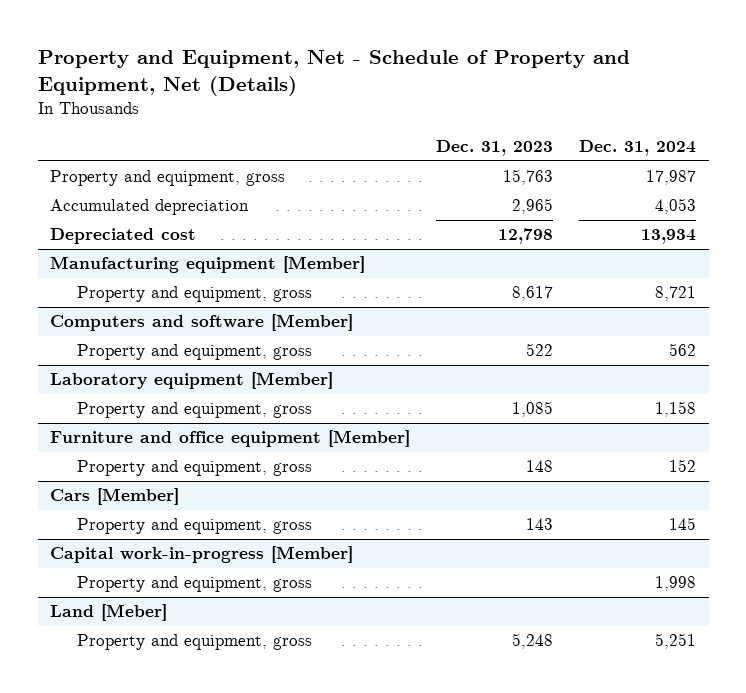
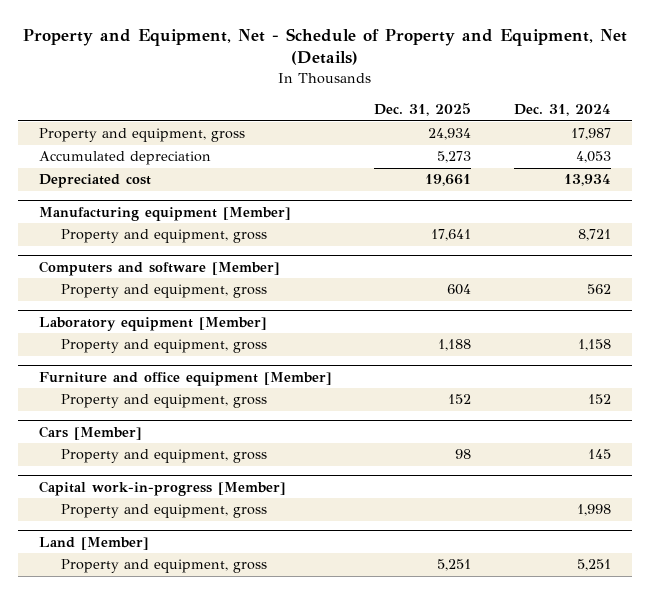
[436,140,554,157] Dec. 31, 2023 -> none
none -> [374,103,472,117] Dec. 31, 2025
[50,604,168,622] Land [Meber] -> [38,536,149,550] Land [Member]

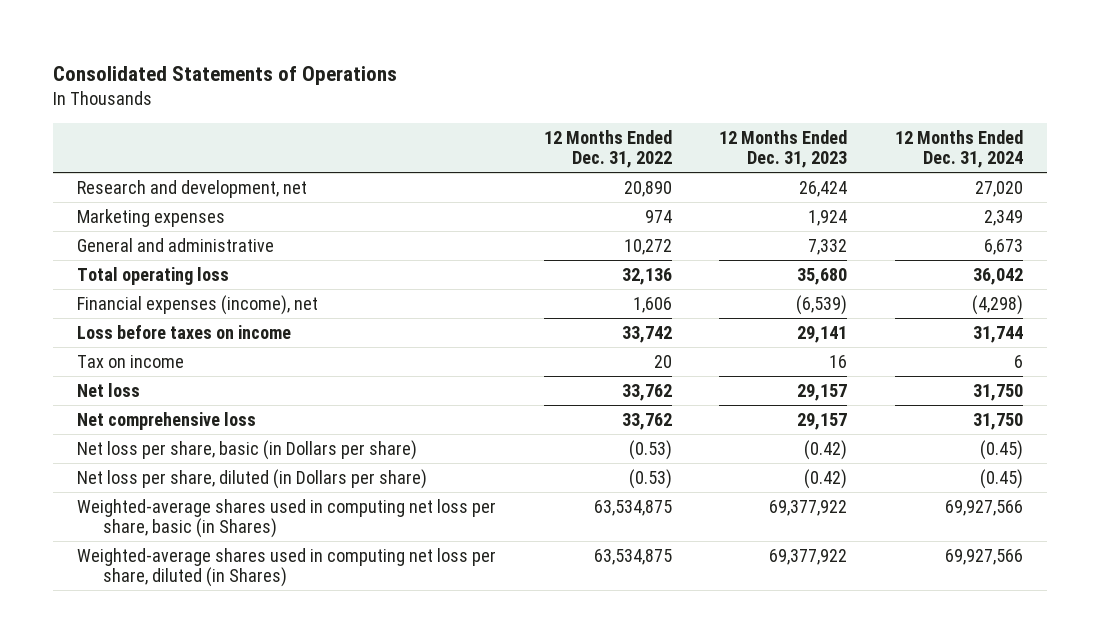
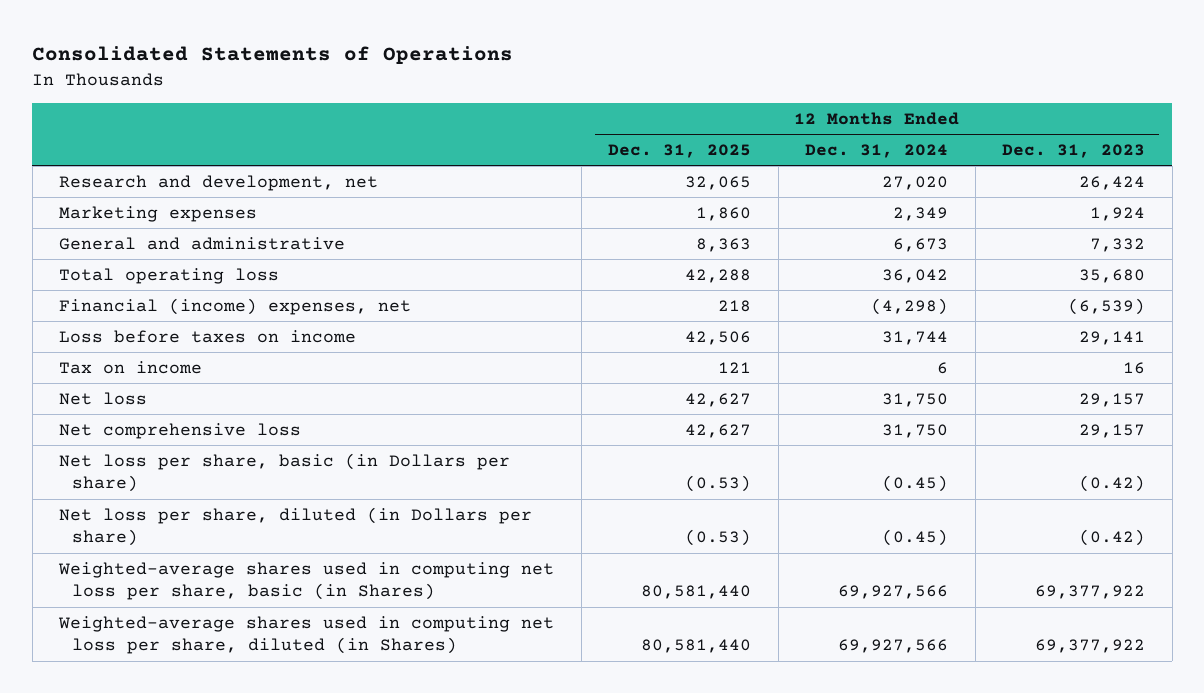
[543,129,672,169] 12 Months Ended Dec. 31, 2022 -> none
none -> [608,144,752,159] Dec. 31, 2025
[77,294,319,315] Financial expenses (income), net -> [59,297,412,315] Financial (income) expenses, net

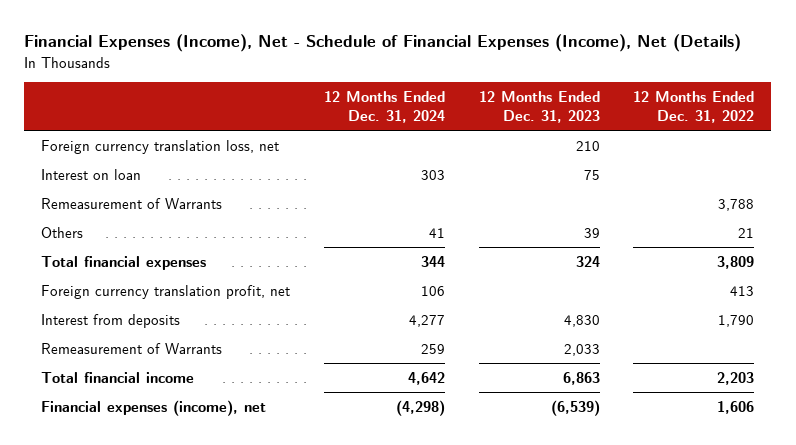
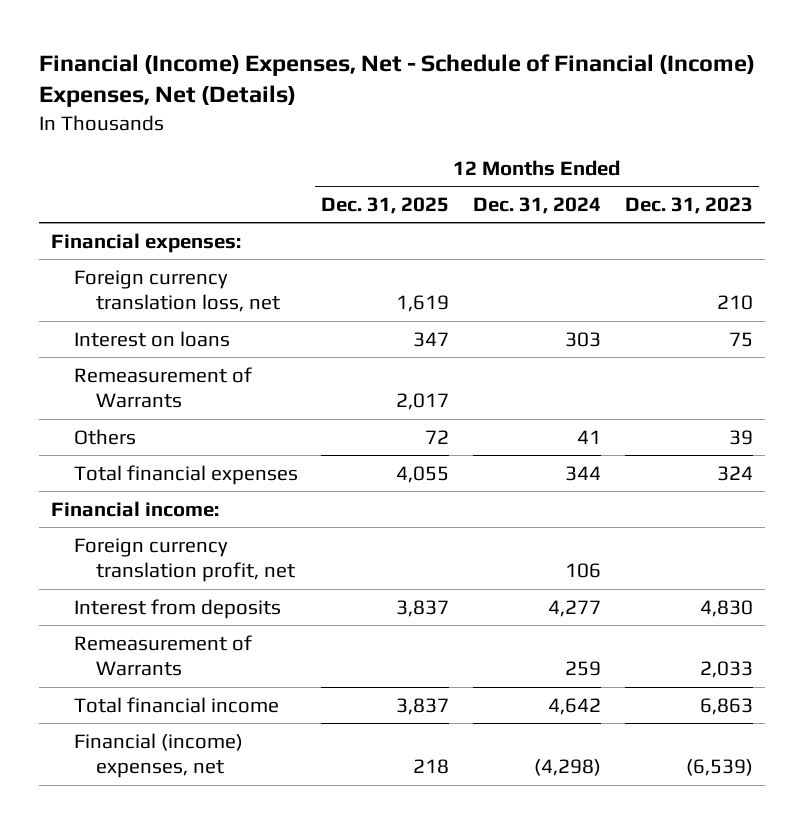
[24,34,742,53] Financial Expenses (Income), Net - Schedule of Financial Expenses (Income), Net (Details) -> [38,53,755,108] Financial (Income) Expenses, Net - Schedule of Financial (Income) Expenses, Net (Details)
[633,91,755,123] 12 Months Ended Dec. 31, 2022 -> none
none -> [321,197,450,215] Dec. 31, 2025
none -> [50,232,241,253] Financial expenses:
[41,168,142,180] Interest on loan -> [73,330,230,347] Interest on loans
none -> [50,500,219,517] Financial income:
[41,399,267,416] Financial expenses (income), net -> [73,732,243,779] Financial (income) expenses, net

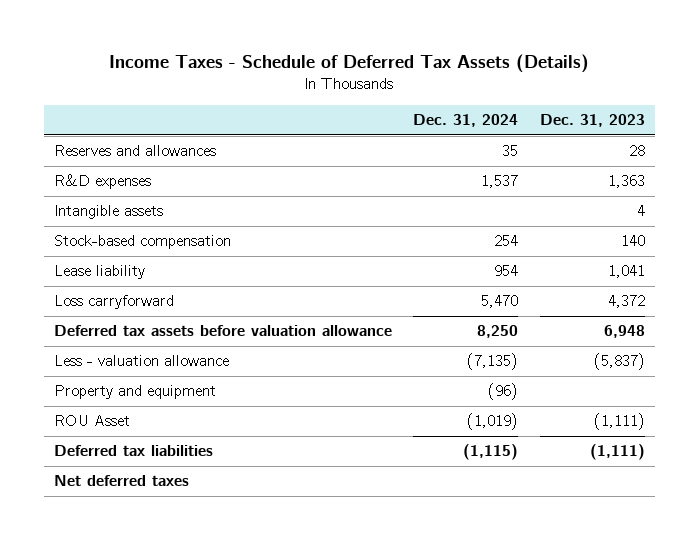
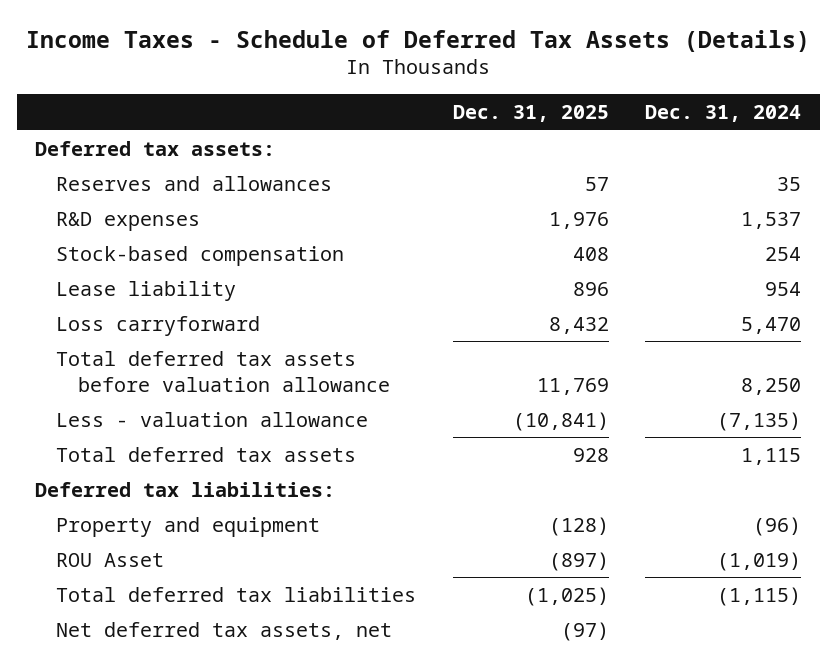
[539,114,645,128] Dec. 31, 2023 -> none
none -> [452,105,609,123] Dec. 31, 2025
none -> [35,140,276,156] Deferred tax assets:
[54,205,164,220] Intangible assets -> none
[54,325,393,337] Deferred tax assets before valuation allowance -> [56,350,390,392] Total deferred tax assets before valuation allowance
none -> [56,446,357,462] Total deferred tax assets
none -> [35,481,336,497] Deferred tax liabilities:
[54,445,214,457] Deferred tax liabilities -> [56,586,417,602] Total deferred tax liabilities
[54,475,190,487] Net deferred taxes -> [56,621,393,640] Net deferred tax assets, net

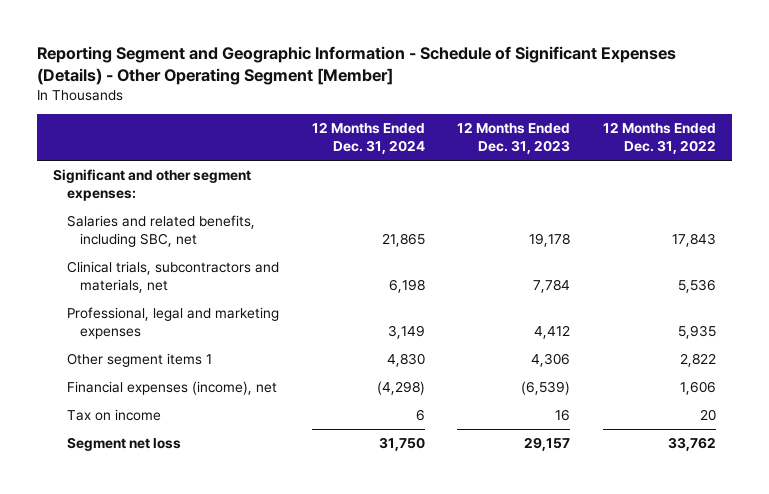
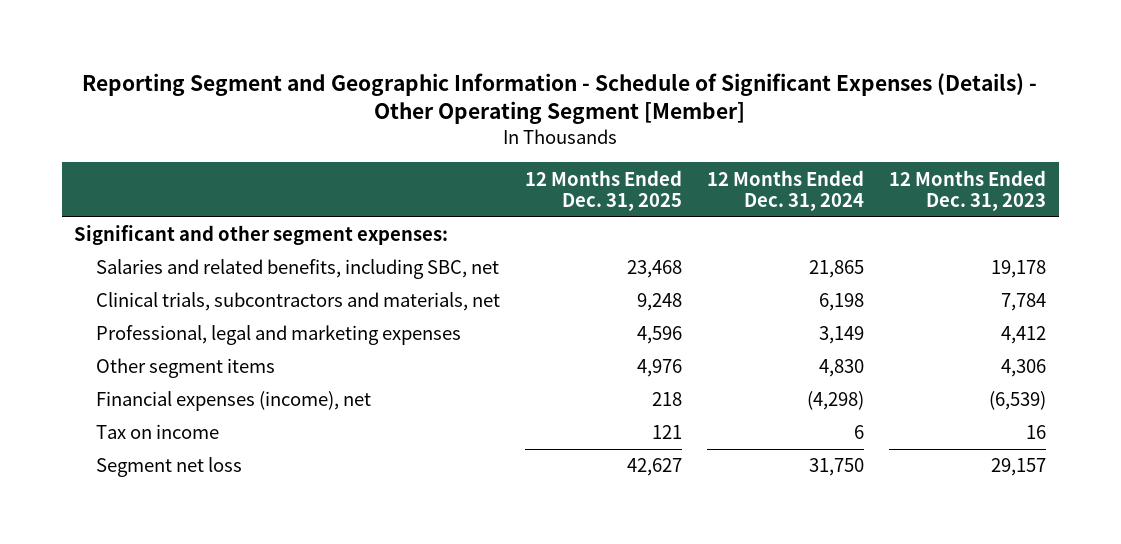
[603,122,717,155] 12 Months Ended Dec. 31, 2022 -> none
none -> [524,169,682,212] 12 Months Ended Dec. 31, 2025
[66,353,212,368] Other segment items 1 -> [95,358,275,379] Other segment items

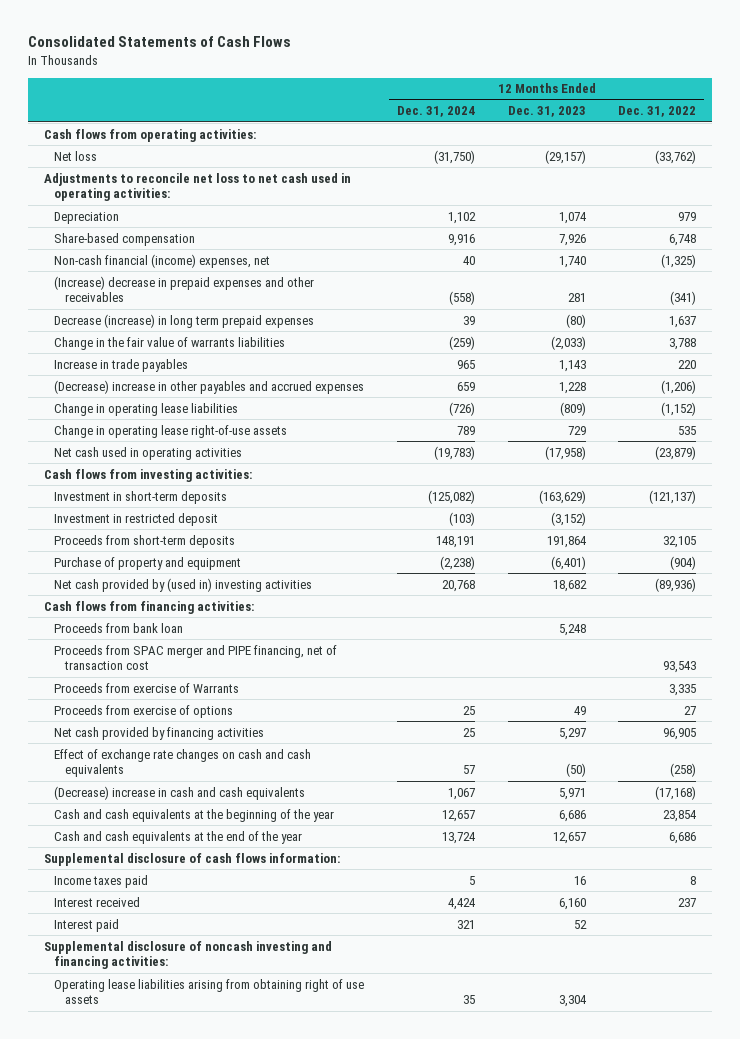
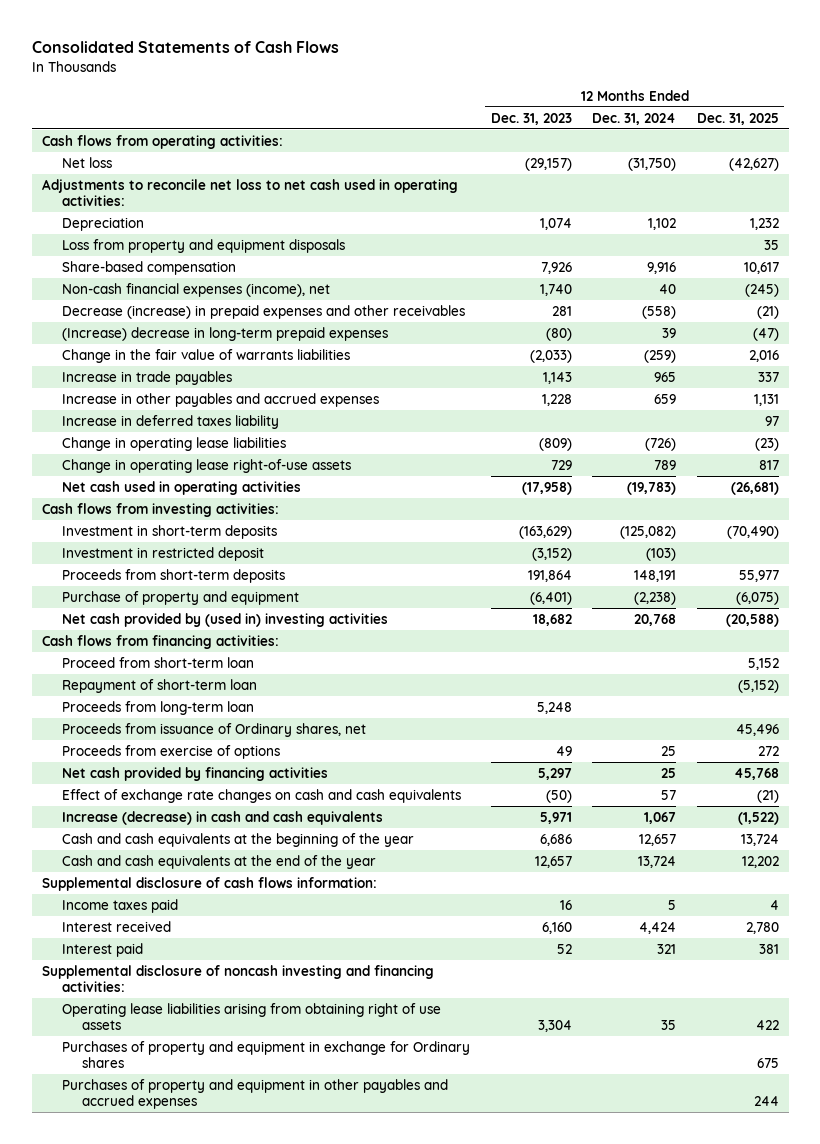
[618,106,697,118] Dec. 31, 2022 -> none
none -> [696,112,779,125] Dec. 31, 2025
none -> [62,238,346,253] Loss from property and equipment disposals
[54,253,271,268] Non-cash financial (income) expenses, net -> [62,282,331,297] Non-cash financial expenses (income), net
[54,275,315,303] (Increase) decrease in prepaid expenses and other receivables -> [62,304,466,319] Decrease (increase) in prepaid expenses and other receivables
[54,313,315,328] Decrease (increase) in long term prepaid expenses -> [62,326,389,341] (Increase) decrease in long-term prepaid expenses
[54,379,365,394] (Decrease) increase in other payables and accrued expenses -> [62,392,380,407] Increase in other payables and accrued expenses
none -> [62,414,280,429] Increase in deferred taxes liability
[54,644,338,671] Proceeds from SPAC merger and PIPE financing, net of transaction cost -> none
[54,682,240,693] Proceeds from exercise of Warrants -> none
none -> [62,656,255,668] Proceed from short-term loan
none -> [62,678,258,693] Repayment of short-term loan
[54,622,184,633] Proceeds from bank loan -> [62,700,255,715] Proceeds from long-term loan
none -> [62,722,367,737] Proceeds from issuance of Ordinary shares, net
[54,785,306,800] (Decrease) increase in cash and cash equivalents -> [62,810,384,825] Increase (decrease) in cash and cash equivalents
none -> [62,1040,471,1069] Purchases of property and equipment in exchange for Ordinary shares
none -> [62,1078,449,1110] Purchases of property and equipment in other payables and accrued expenses

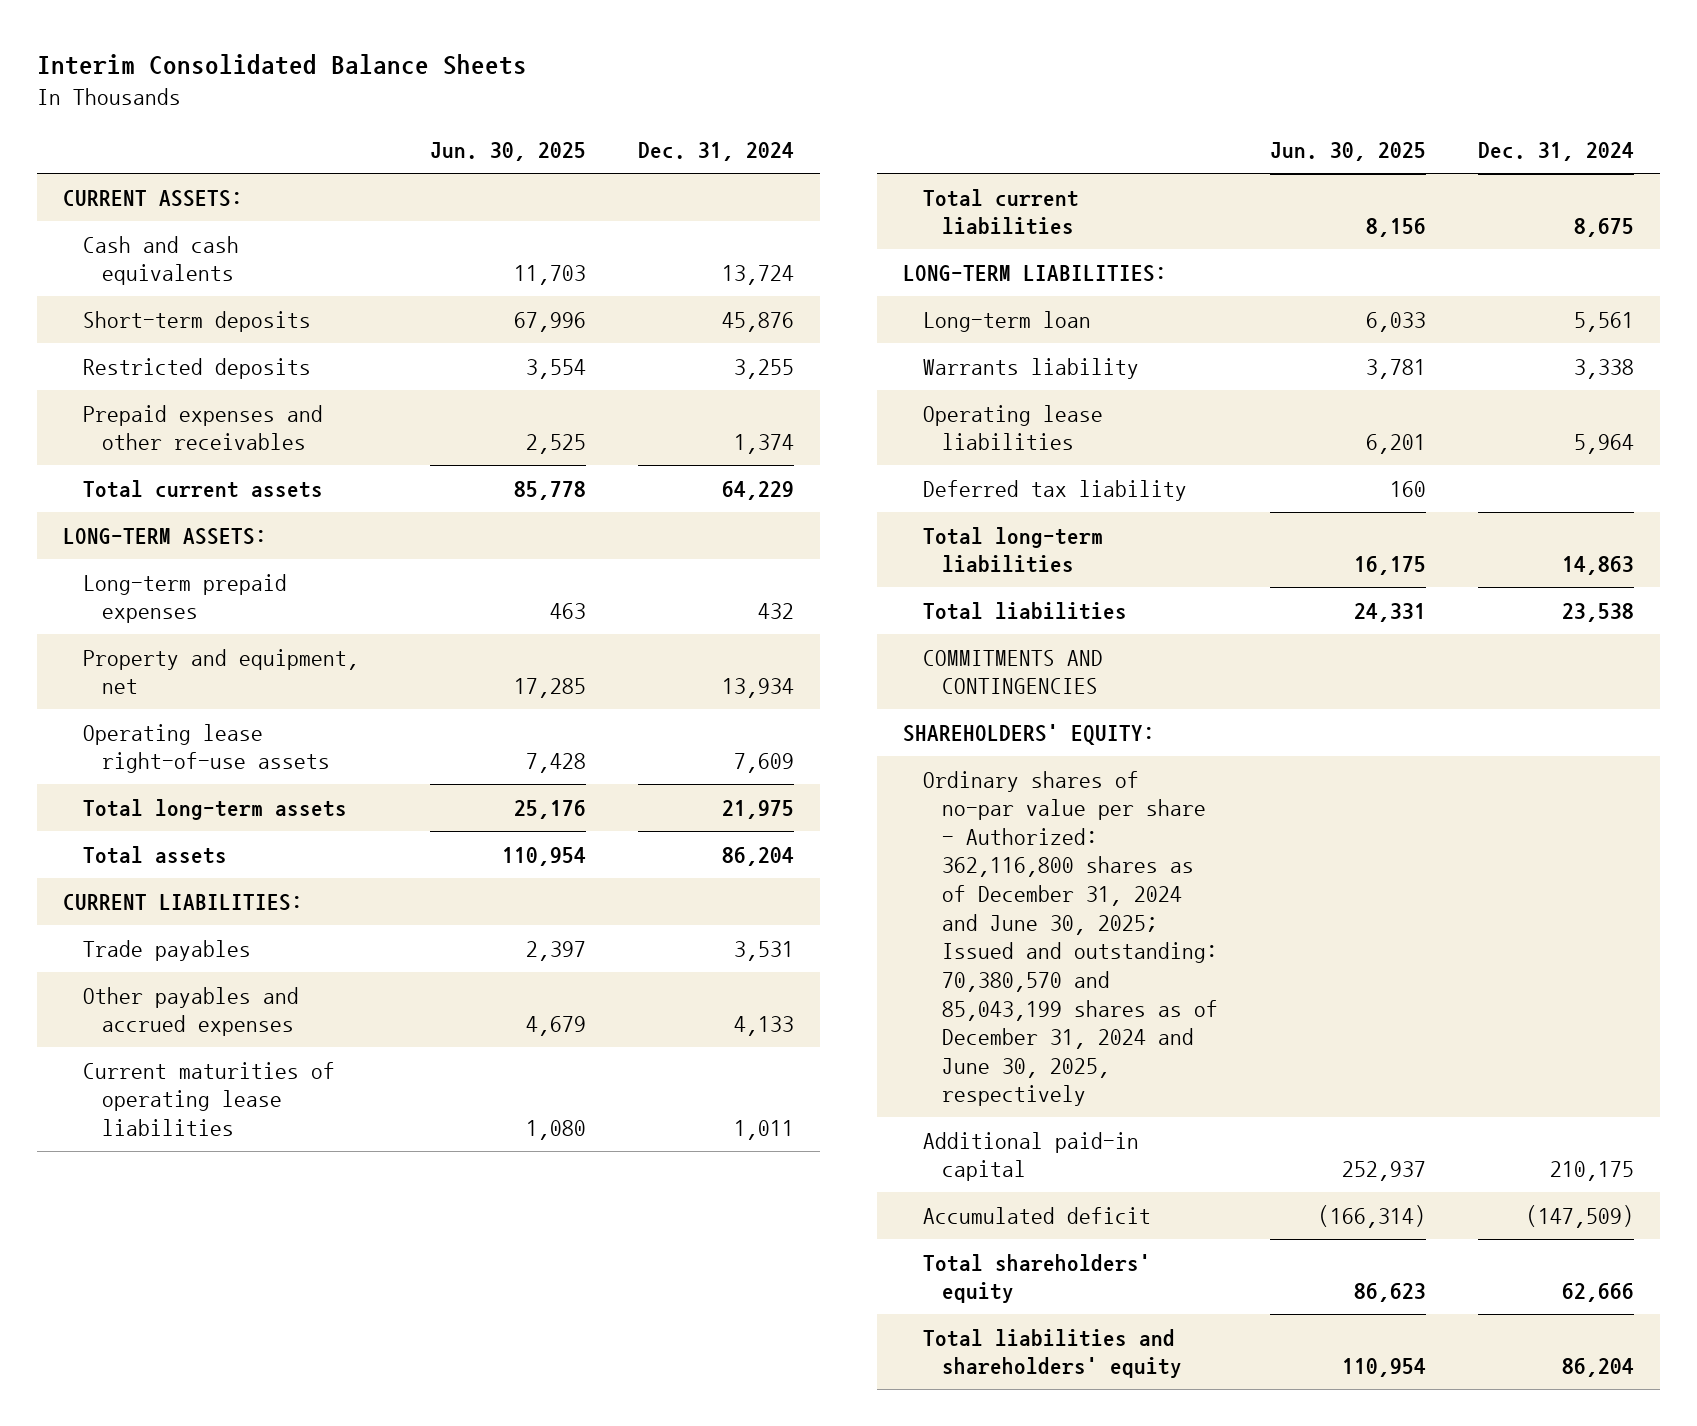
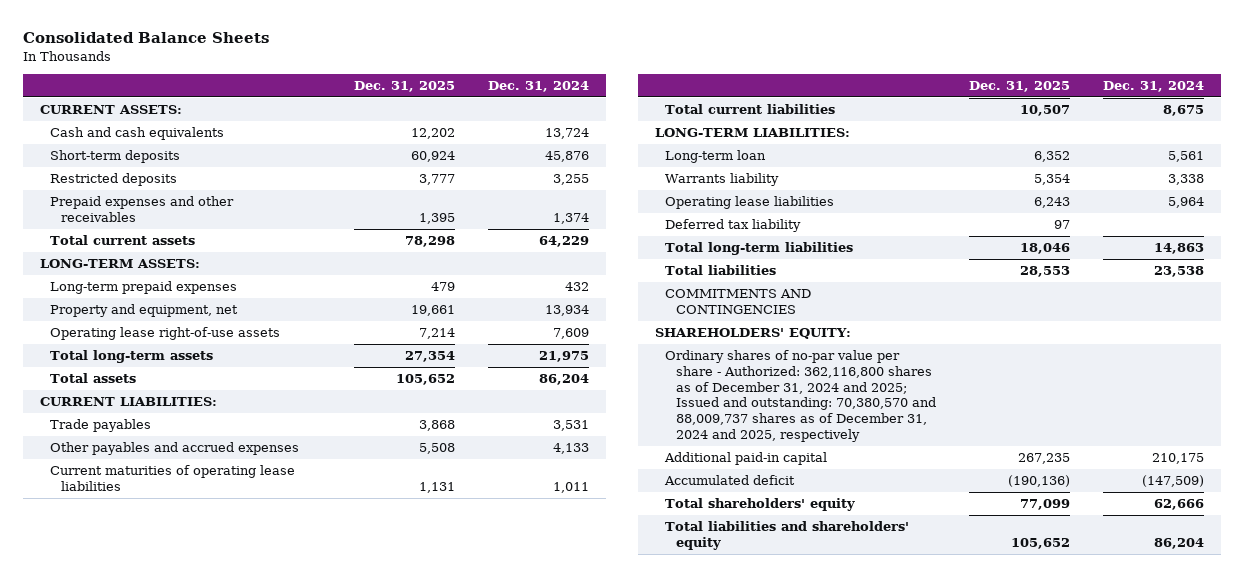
[37,53,528,75] Interim Consolidated Balance Sheets -> [23,32,270,44] Consolidated Balance Sheets
[429,142,586,162] Jun. 30, 2025 -> none
none -> [354,80,456,92] Dec. 31, 2025
[922,770,1219,1107] Ordinary shares of no-par value per share - Authorized: 362,116,800 shares as of December 31, 2024 and June 30, 2025; Issued and outstanding: 70,380,570 and 85,043,199 shares as of December 31, 2024 and June 30, 2025, respectively -> [665,350,936,442] Ordinary shares of no-par value per share - Authorized: 362,116,800 shares as of December 31, 2024 and 2025; Issued and outstanding: 70,380,570 and 88,009,737 shares as of December 31, 2024 and 2025, respectively

